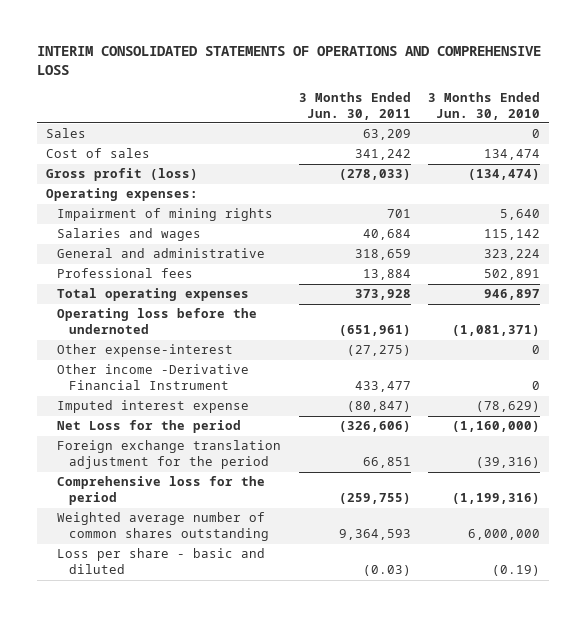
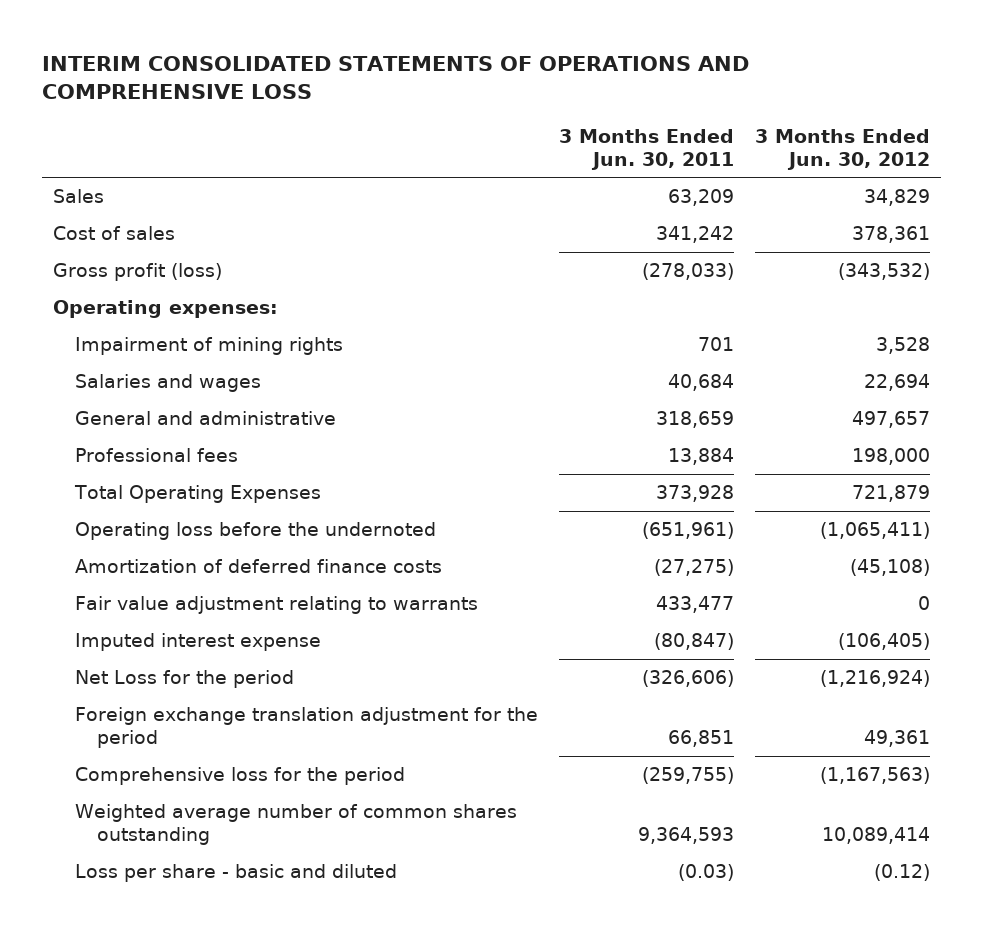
[428,91,541,120] 3 Months Ended Jun. 30, 2010 -> none
none -> [755,128,931,170] 3 Months Ended Jun. 30, 2012
[57,288,250,302] Total operating expenses -> [73,485,321,504] Total Operating Expenses
[57,344,234,358] Other expense-interest -> [74,559,442,574] Amortization of deferred finance costs
[57,364,250,391] Other income -Derivative Financial Instrument -> [74,596,478,615] Fair value adjustment relating to warrants

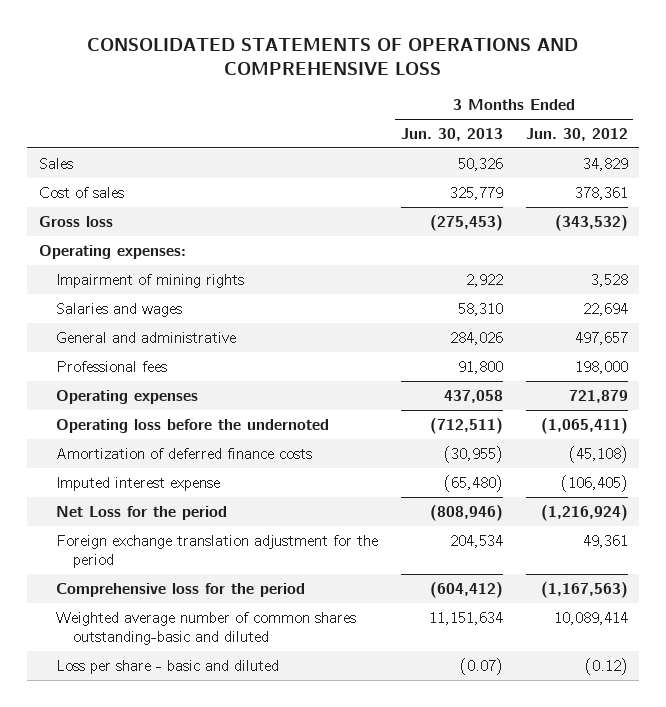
[41,55,749,100] INTERIM CONSOLIDATED STATEMENTS OF OPERATIONS AND COMPREHENSIVE LOSS -> [87,38,579,75] CONSOLIDATED STATEMENTS OF OPERATIONS AND COMPREHENSIVE LOSS
[559,128,735,170] 3 Months Ended Jun. 30, 2011 -> none
none -> [400,127,503,141] Jun. 30, 2013
[52,263,222,282] Gross profit (loss) -> [38,215,113,227] Gross loss
[73,485,321,504] Total Operating Expenses -> [55,389,198,404] Operating expenses
[74,596,478,615] Fair value adjustment relating to warrants -> none
[74,804,517,846] Weighted average number of common shares outstanding -> [55,611,356,645] Weighted average number of common shares outstanding-basic and diluted

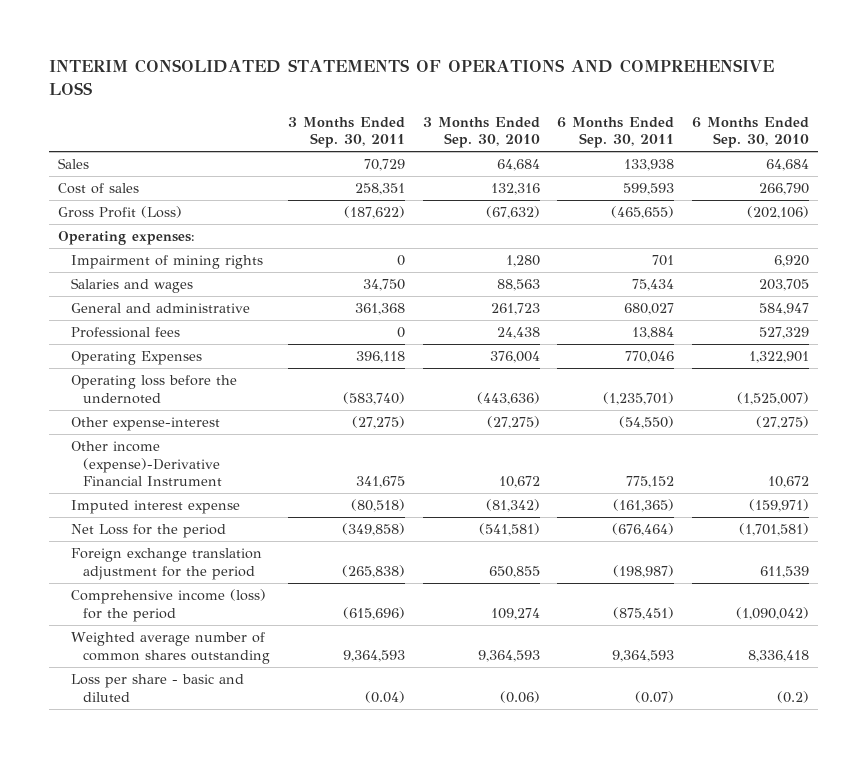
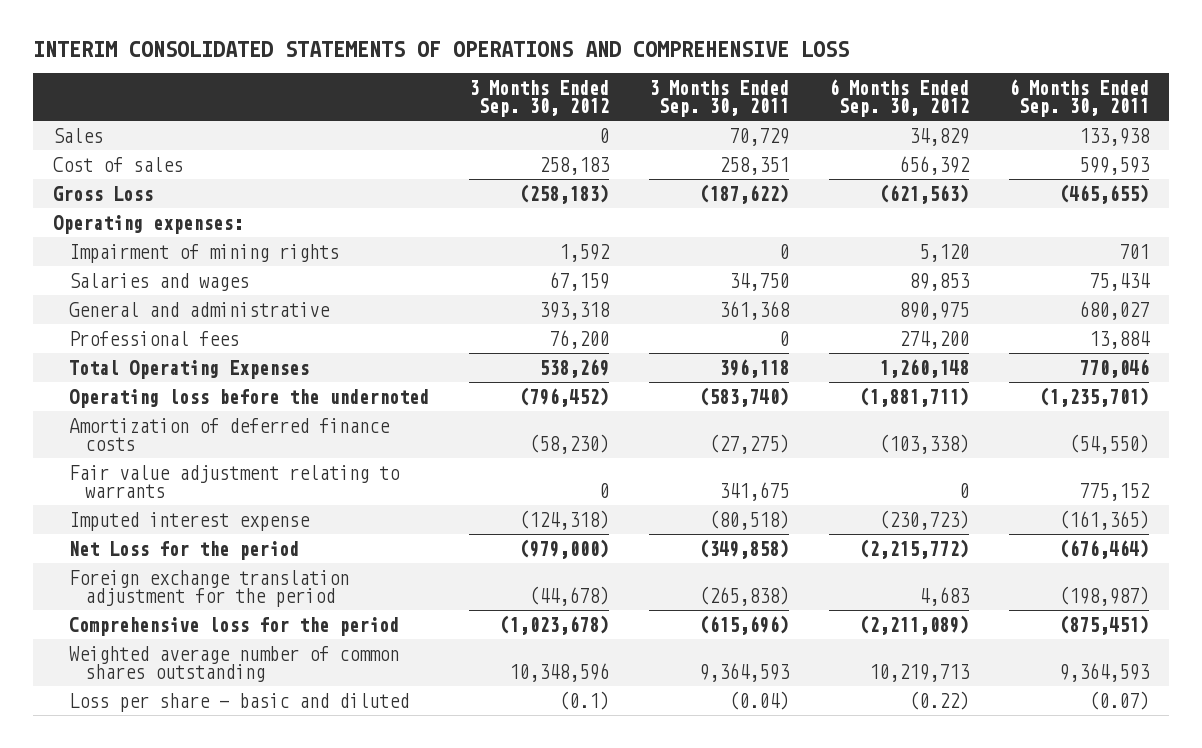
[422,116,540,149] 3 Months Ended Sep. 30, 2010 -> none
[691,116,809,149] 6 Months Ended Sep. 30, 2010 -> none
none -> [468,79,609,118] 3 Months Ended Sep. 30, 2012
none -> [828,78,969,118] 6 Months Ended Sep. 30, 2012
[58,206,183,219] Gross Profit (Loss) -> [53,185,154,201] Gross Loss
[70,351,202,366] Operating Expenses -> [68,359,309,379] Total Operating Expenses
[70,417,220,432] Other expense-interest -> [68,417,390,451] Amortization of deferred finance costs
[70,441,223,487] Other income (expense)-Derivative Financial Instrument -> [68,464,400,498] Fair value adjustment relating to warrants
[70,589,266,622] Comprehensive income (loss) for the period -> [68,616,399,636] Comprehensive loss for the period

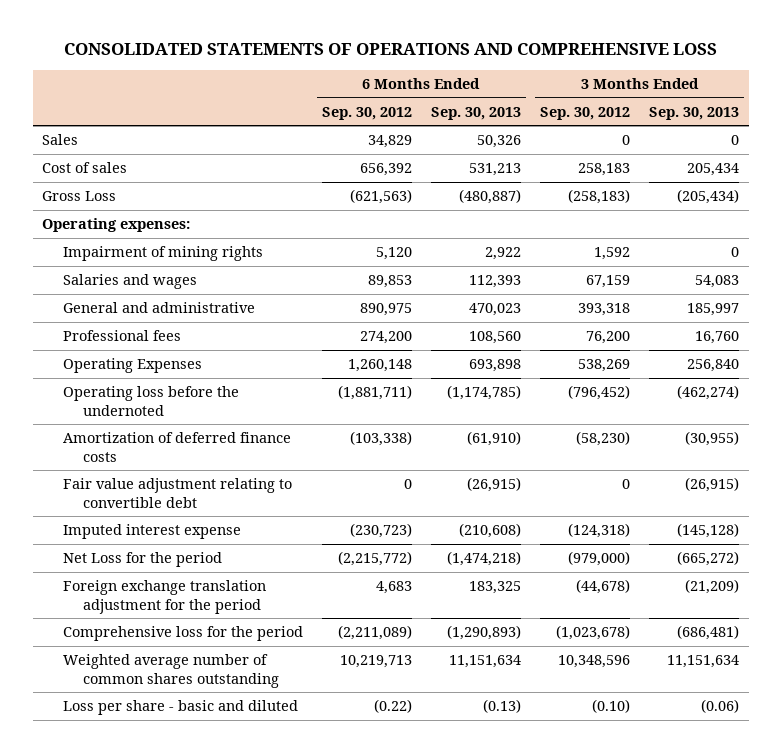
[33,41,850,58] INTERIM CONSOLIDATED STATEMENTS OF OPERATIONS AND COMPREHENSIVE LOSS -> [63,43,717,56] CONSOLIDATED STATEMENTS OF OPERATIONS AND COMPREHENSIVE LOSS
[648,79,789,118] 3 Months Ended Sep. 30, 2011 -> none
[1008,78,1149,118] 6 Months Ended Sep. 30, 2011 -> none
none -> [430,106,521,120] Sep. 30, 2013
none -> [649,106,740,120] Sep. 30, 2013
[68,359,309,379] Total Operating Expenses -> [62,358,202,374] Operating Expenses
[68,464,400,498] Fair value adjustment relating to warrants -> [62,478,292,508] Fair value adjustment relating to convertible debt
[558,690,609,710] (0.1) -> [591,699,630,714] (0.10)

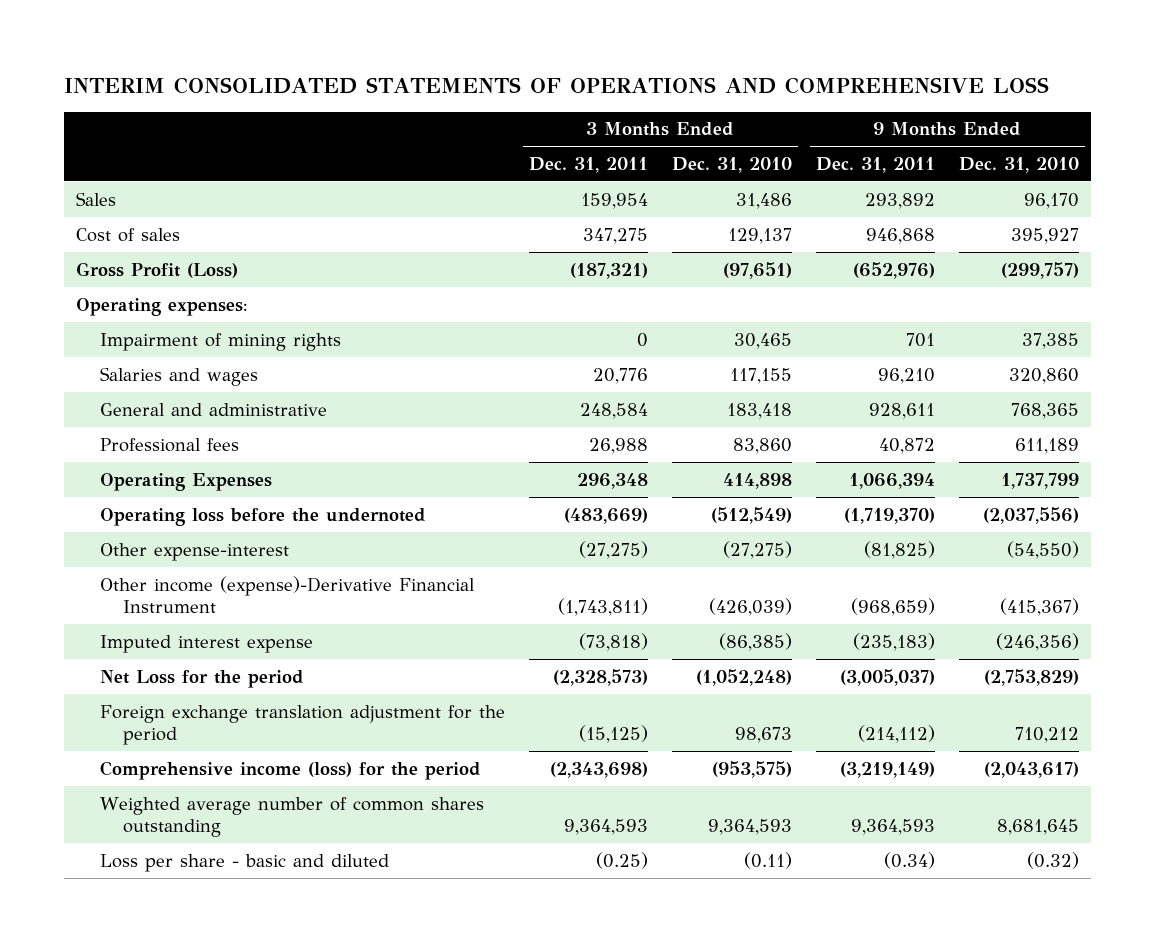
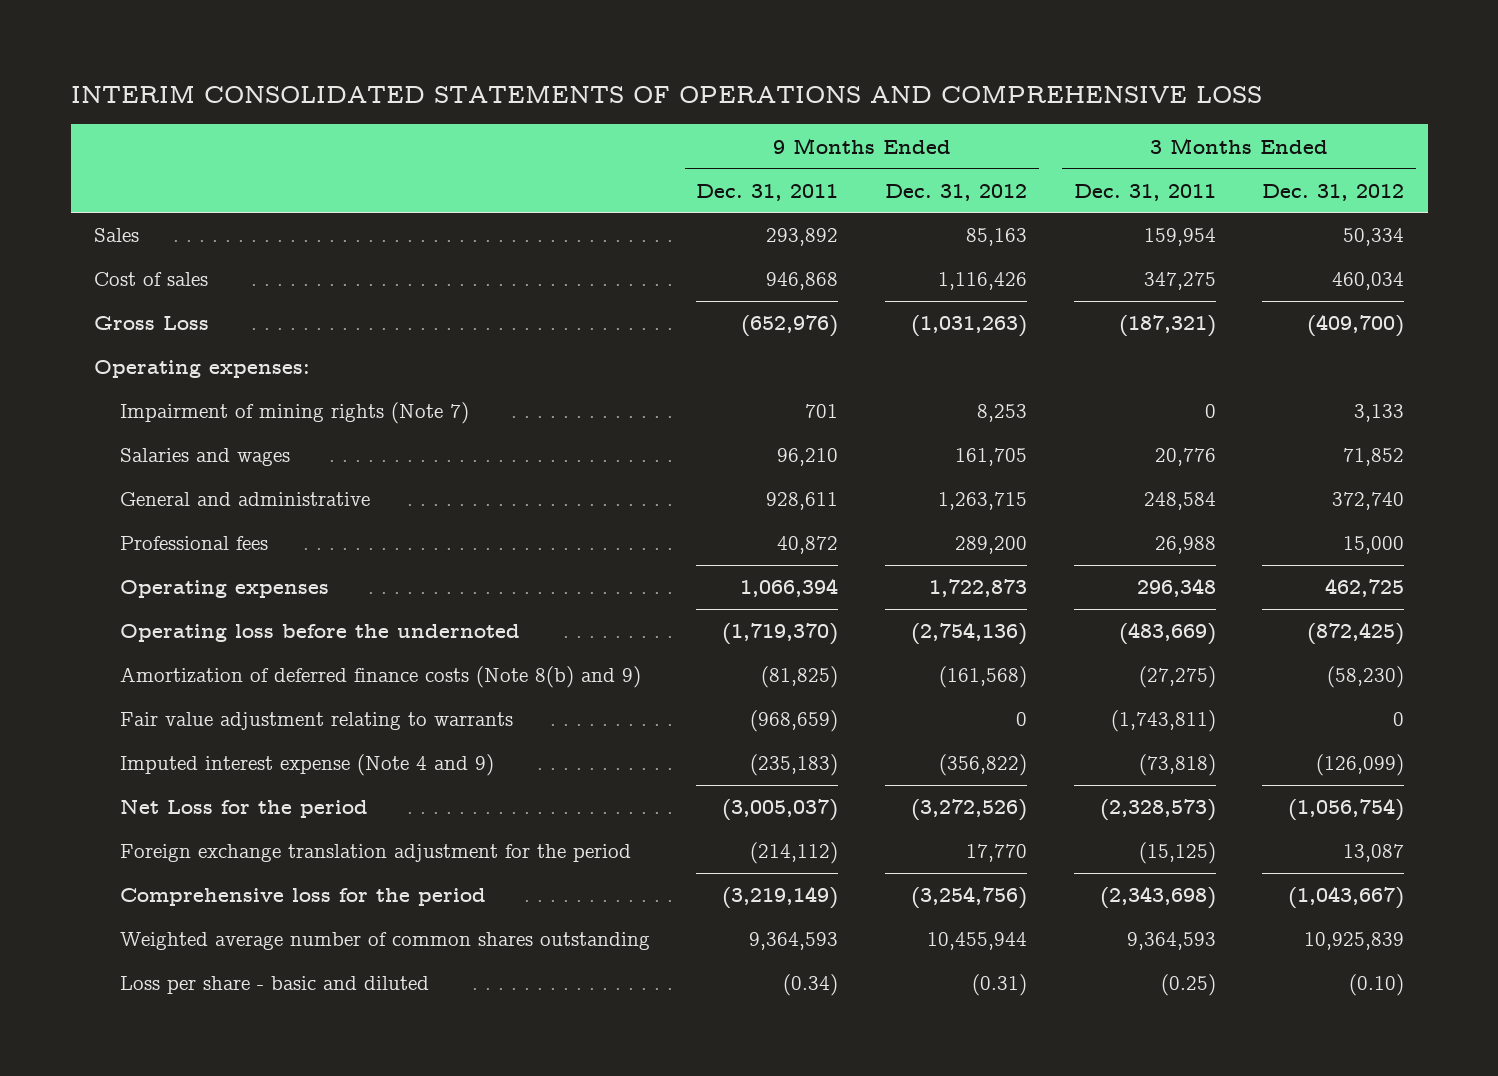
[671,156,792,173] Dec. 31, 2010 -> none
[958,156,1079,173] Dec. 31, 2010 -> none
none -> [885,183,1028,201] Dec. 31, 2012
none -> [1262,183,1405,201] Dec. 31, 2012
[76,261,239,278] Gross Profit (Loss) -> [94,316,210,331] Gross Loss
[99,332,341,351] Impairment of mining rights -> [119,402,469,425] Impairment of mining rights (Note 7)
[99,472,272,491] Operating Expenses -> [119,580,329,599] Operating expenses
[99,542,289,561] Other expense-interest -> [119,666,641,689] Amortization of deferred finance costs (Note 8(b) and 9)
[99,575,475,614] Other income (expense)-Derivative Financial Instrument -> [119,712,513,731] Fair value adjustment relating to warrants
[99,634,313,653] Imputed interest expense -> [119,754,494,777] Imputed interest expense (Note 4 and 9)
[99,760,481,780] Comprehensive income (loss) for the period -> [119,888,486,907] Comprehensive loss for the period

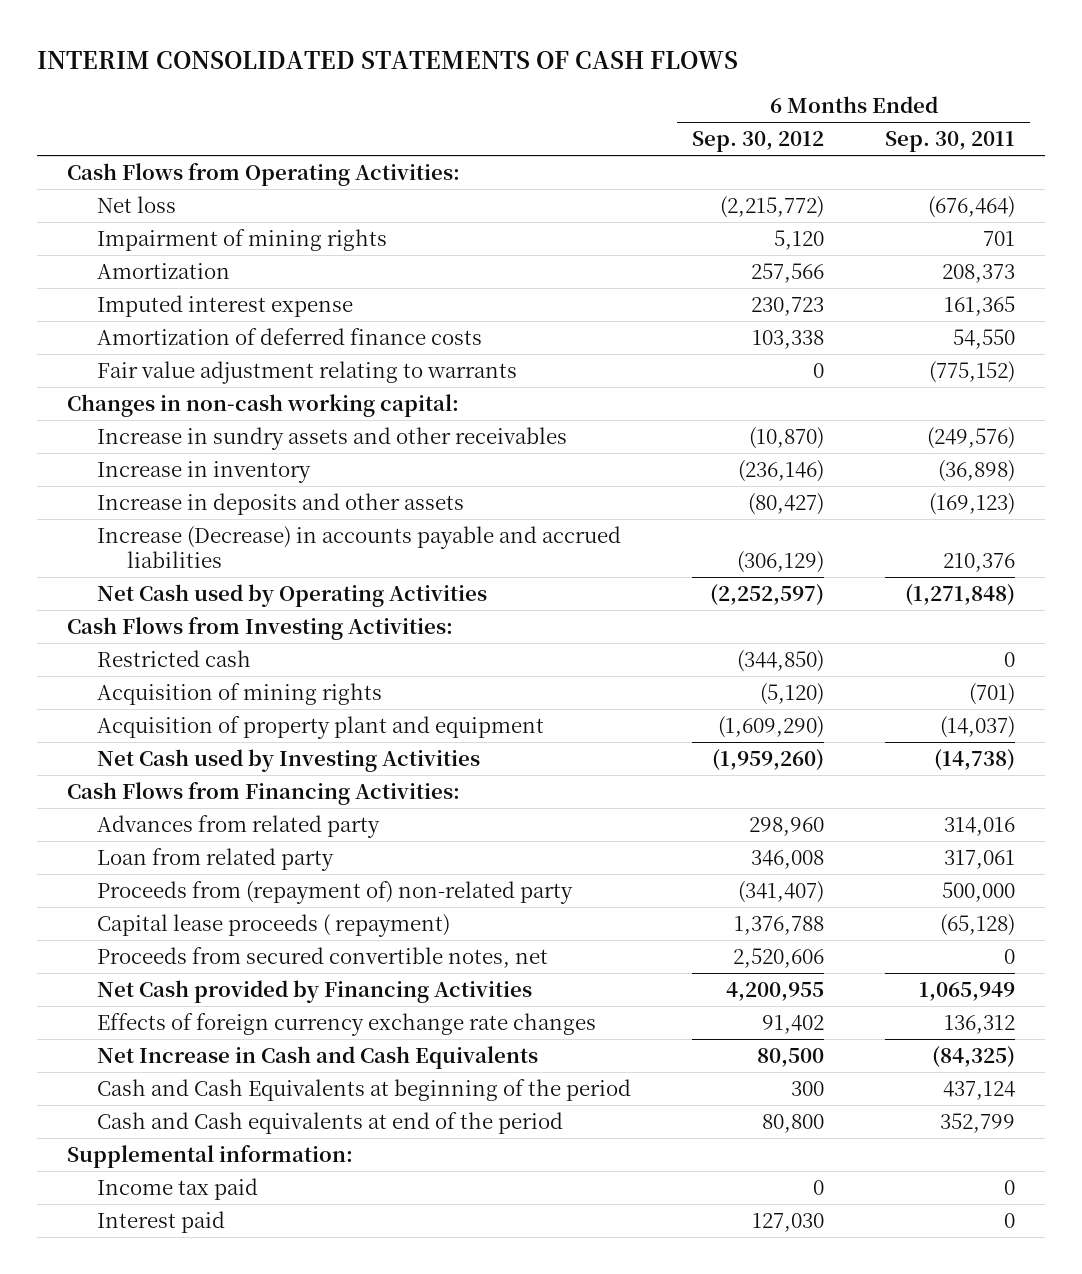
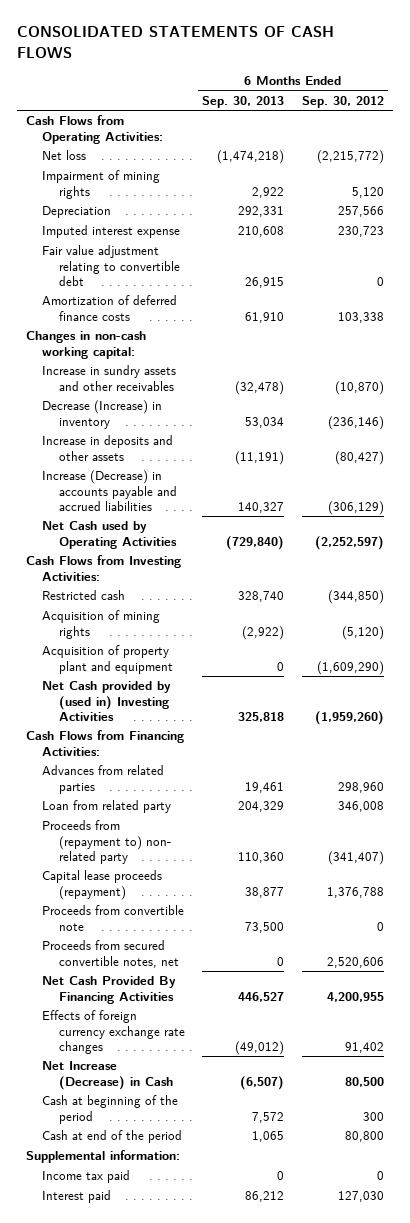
[36,50,738,69] INTERIM CONSOLIDATED STATEMENTS OF CASH FLOWS -> [16,26,334,58] CONSOLIDATED STATEMENTS OF CASH FLOWS
[885,131,1016,153] Sep. 30, 2011 -> none
none -> [202,95,285,108] Sep. 30, 2013
[97,262,231,279] Amortization -> [42,206,112,219] Depreciation
none -> [42,245,180,286] Fair value adjustment relating to convertible debt
[97,360,518,384] Fair value adjustment relating to warrants -> none
[97,460,312,483] Increase in inventory -> [42,400,163,429] Decrease (Increase) in inventory
[97,748,481,772] Net Cash used by Investing Activities -> [42,681,172,721] Net Cash provided by (used in) Investing Activities
[97,814,381,838] Advances from related party -> [42,765,165,794] Advances from related parties
[97,880,574,904] Proceeds from (repayment of) non-related party -> [42,820,171,864] Proceeds from (repayment to) non- related party
[97,913,451,937] Capital lease proceeds ( repayment) -> [42,870,163,900] Capital lease proceeds (repayment)
none -> [42,905,185,931] Proceeds from convertible note
[97,979,533,1003] Net Cash provided by Financing Activities -> [42,976,177,1004] Net Cash Provided By Financing Activities
[97,1045,539,1069] Net Increase in Cash and Cash Equivalents -> [42,1061,173,1090] Net Increase (Decrease) in Cash
[97,1078,632,1101] Cash and Cash Equivalents at beginning of the period -> [42,1095,179,1124] Cash at beginning of the period
[97,1111,564,1134] Cash and Cash equivalents at end of the period -> [42,1130,183,1144] Cash at end of the period

